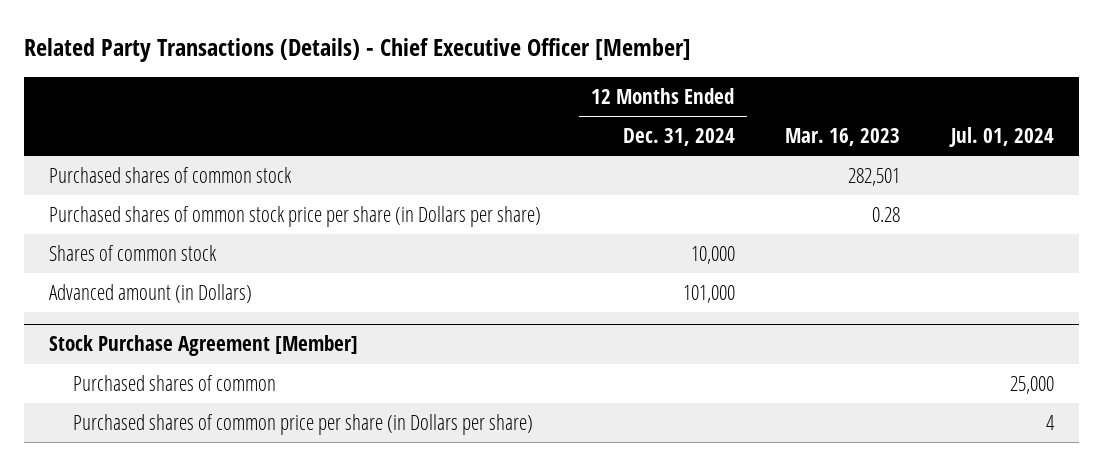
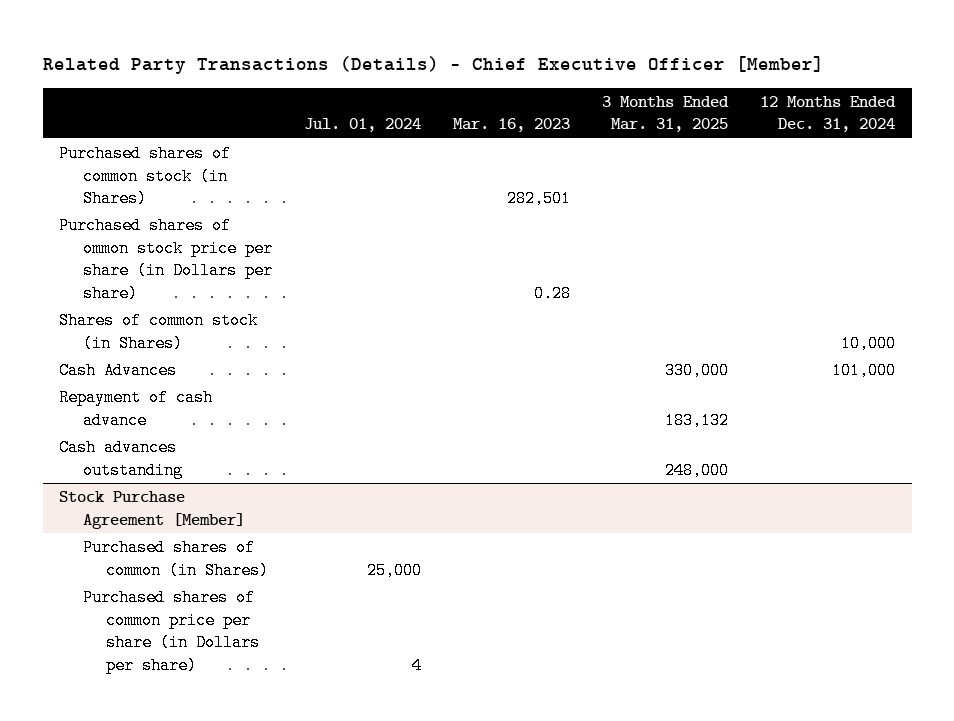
none -> [602,95,730,133] 3 Months Ended Mar. 31, 2025
[49,166,293,183] Purchased shares of common stock -> [59,145,232,208] Purchased shares of common stock (in Shares)
[49,244,218,261] Shares of common stock -> [59,312,259,352] Shares of common stock (in Shares)
[49,283,253,303] Advanced amount (in Dollars) -> [59,362,178,380] Cash Advances
none -> [59,389,214,429] Repayment of cash advance
none -> [59,439,183,479] Cash advances outstanding
[73,374,277,391] Purchased shares of common -> [82,539,270,579] Purchased shares of common (in Shares)

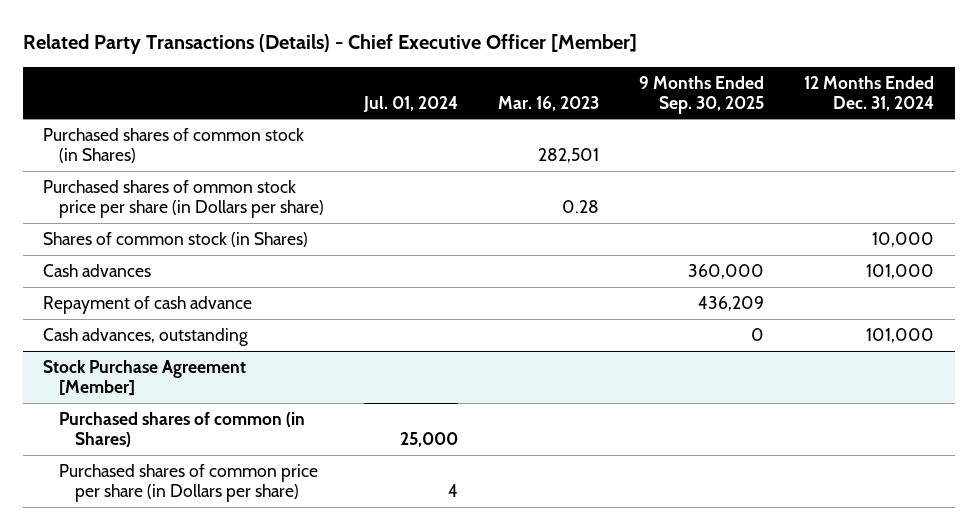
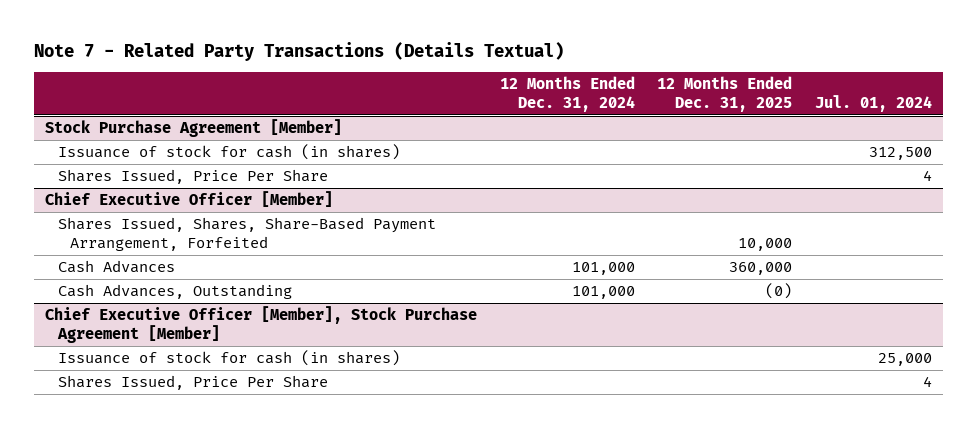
[22,34,637,55] Related Party Transactions (Details) - Chief Executive Officer [Member] -> [33,42,564,62] Note 7 - Related Party Transactions (Details Textual)
[498,95,600,111] Mar. 16, 2023 -> none
[639,75,765,114] 9 Months Ended Sep. 30, 2025 -> none
none -> [657,76,793,113] 12 Months Ended Dec. 31, 2025
[42,127,304,163] Purchased shares of common stock (in Shares) -> none
[42,179,324,218] Purchased shares of ommon stock price per share (in Dollars per share) -> none
[42,231,308,247] Shares of common stock (in Shares) -> none
[42,263,151,277] Cash advances -> none
[42,295,252,314] Repayment of cash advance -> none
[42,327,248,346] Cash advances, outstanding -> none
[58,411,305,447] Purchased shares of common (in Shares) -> [57,144,400,161] Issuance of stock for cash (in shares)
[400,431,459,447] 25,000 -> [868,147,932,161] 312,500
[58,463,318,502] Purchased shares of common price per share (in Dollars per share) -> [57,169,328,185] Shares Issued, Price Per Share
none -> [45,191,334,208] Chief Executive Officer [Member]
none -> [57,217,436,252] Shares Issued, Shares, Share-Based Payment Arrangement, Forfeited
none -> [57,260,175,274] Cash Advances
none -> [57,284,292,300] Cash Advances, Outstanding
none -> [45,306,478,344] Chief Executive Officer [Member], Stock Purchase Agreement [Member]
none -> [57,350,400,367] Issuance of stock for cash (in shares)
none -> [57,375,328,391] Shares Issued, Price Per Share

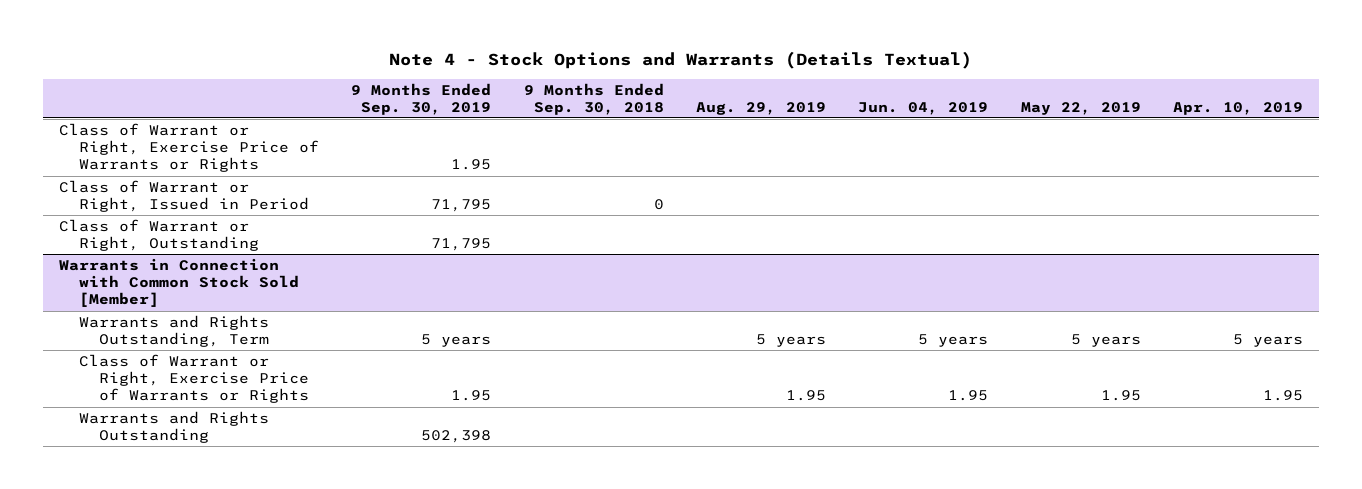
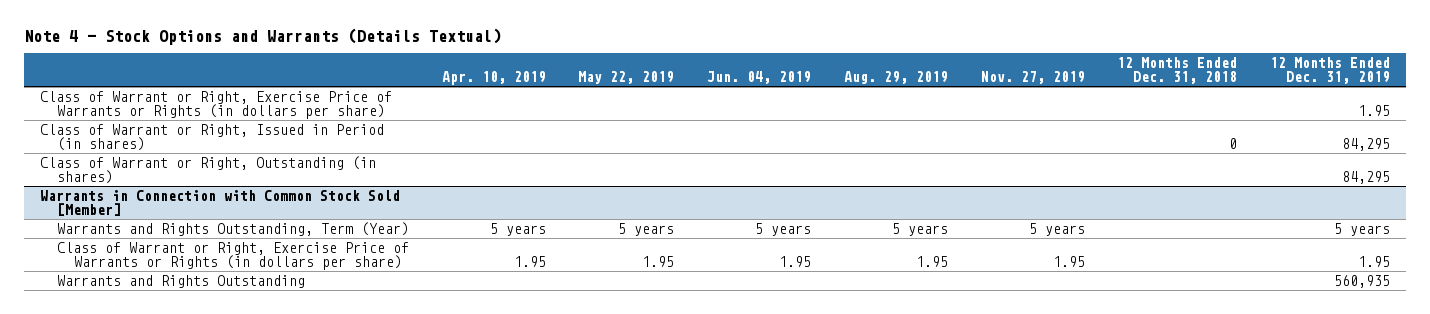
[351,82,492,115] 9 Months Ended Sep. 30, 2019 -> none
[523,82,664,115] 9 Months Ended Sep. 30, 2018 -> none
none -> [980,71,1085,85] Nov. 27, 2019
none -> [1117,56,1238,85] 12 Months Ended Dec. 31, 2018
none -> [1270,56,1391,85] 12 Months Ended Dec. 31, 2019
[59,122,320,173] Class of Warrant or Right, Exercise Price of Warrants or Rights -> [40,90,393,119] Class of Warrant or Right, Exercise Price of Warrants or Rights (in dollars per share)
[59,179,310,213] Class of Warrant or Right, Issued in Period -> [40,123,385,151] Class of Warrant or Right, Issued in Period (in shares)
[59,218,260,252] Class of Warrant or Right, Outstanding -> [40,155,377,184] Class of Warrant or Right, Outstanding (in shares)
[79,314,270,348] Warrants and Rights Outstanding, Term -> [56,221,409,236] Warrants and Rights Outstanding, Term (Year)
[79,353,309,404] Class of Warrant or Right, Exercise Price of Warrants or Rights -> [56,241,409,270] Class of Warrant or Right, Exercise Price of Warrants or Rights (in dollars per share)

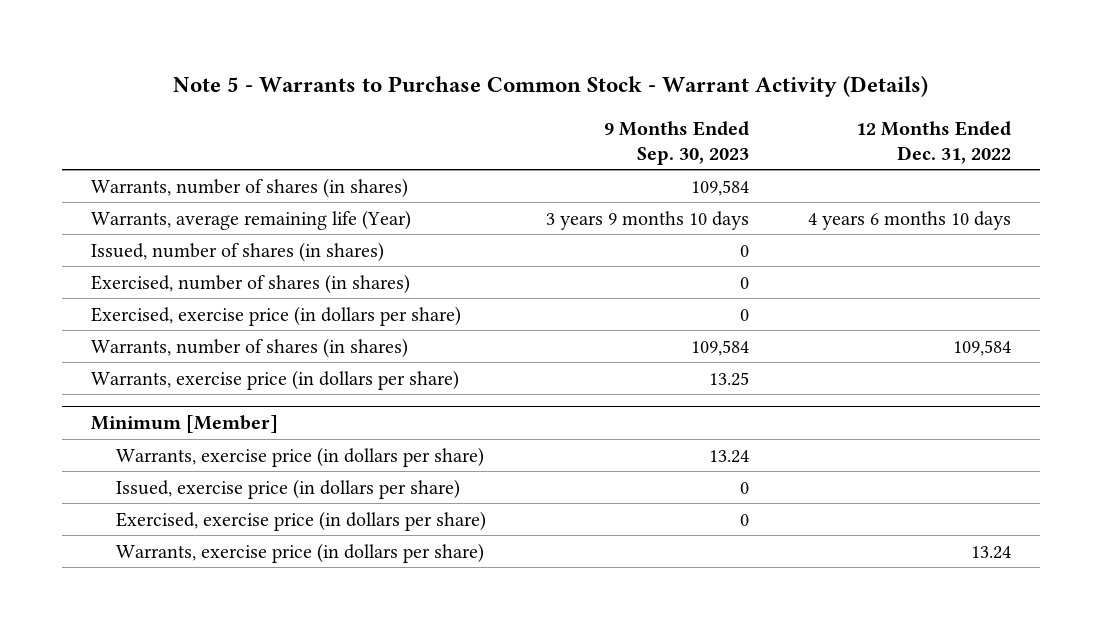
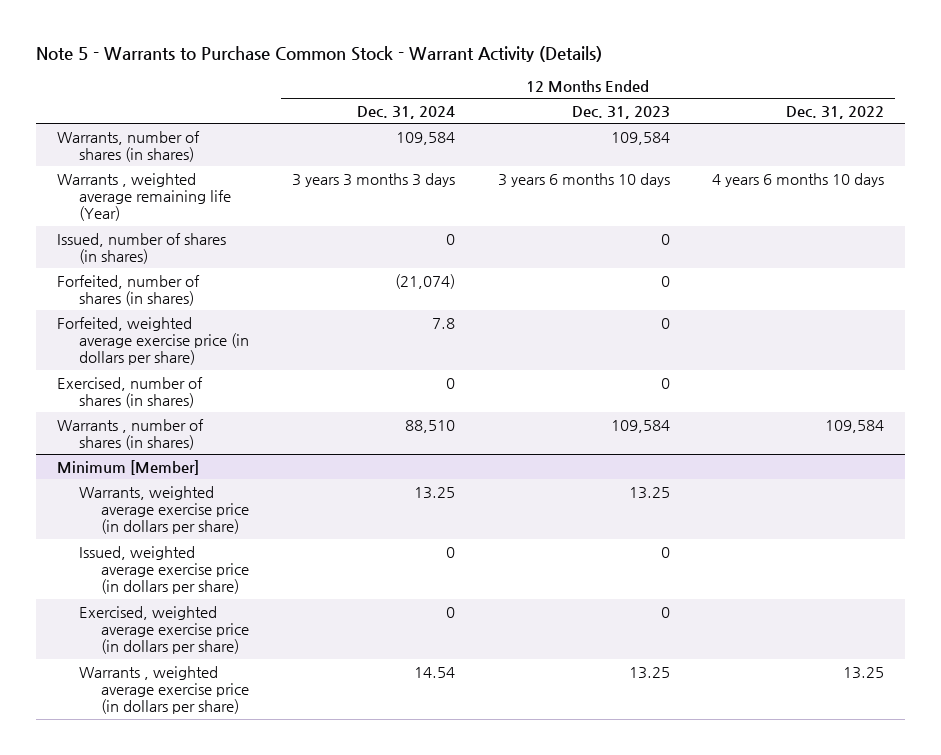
[603,120,749,165] 9 Months Ended Sep. 30, 2023 -> none
none -> [357,106,456,120] Dec. 31, 2024
none -> [571,106,670,120] Dec. 31, 2023
[91,209,412,230] Warrants, average remaining life (Year) -> [57,172,232,222] Warrants , weighted average remaining life (Year)
none -> [57,274,201,306] Forfeited, number of shares (in shares)
none -> [57,316,250,366] Forfeited, weighted average exercise price (in dollars per share)
[91,305,462,326] Exercised, exercise price (in dollars per share) -> none
[91,369,460,390] Warrants, exercise price (in dollars per share) -> none
[91,337,409,358] Warrants, number of shares (in shares) -> [57,418,205,450] Warrants , number of shares (in shares)
[116,446,485,467] Warrants, exercise price (in dollars per share) -> [79,485,250,535] Warrants, weighted average exercise price (in dollars per share)
[116,478,461,499] Issued, exercise price (in dollars per share) -> [79,545,250,595] Issued, weighted average exercise price (in dollars per share)
[116,510,487,531] Exercised, exercise price (in dollars per share) -> [79,605,250,655] Exercised, weighted average exercise price (in dollars per share)
[116,542,485,563] Warrants, exercise price (in dollars per share) -> [79,665,250,715] Warrants , weighted average exercise price (in dollars per share)
[970,545,1011,559] 13.24 -> [843,666,885,679] 13.25

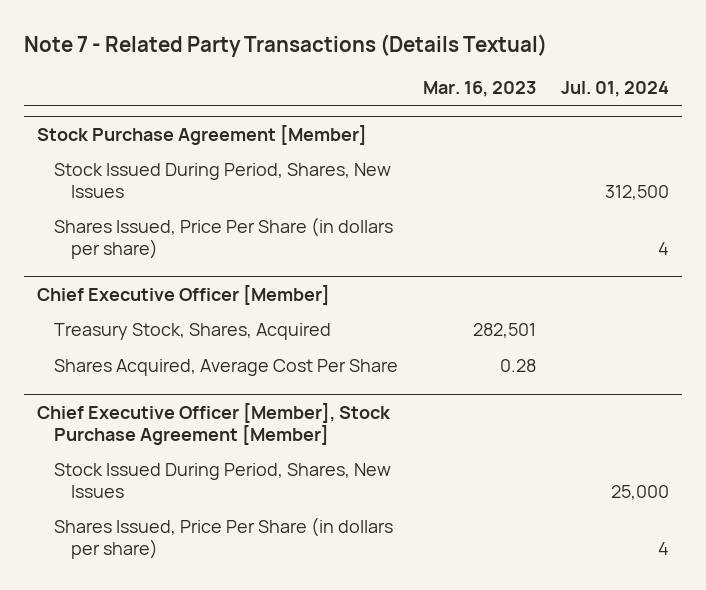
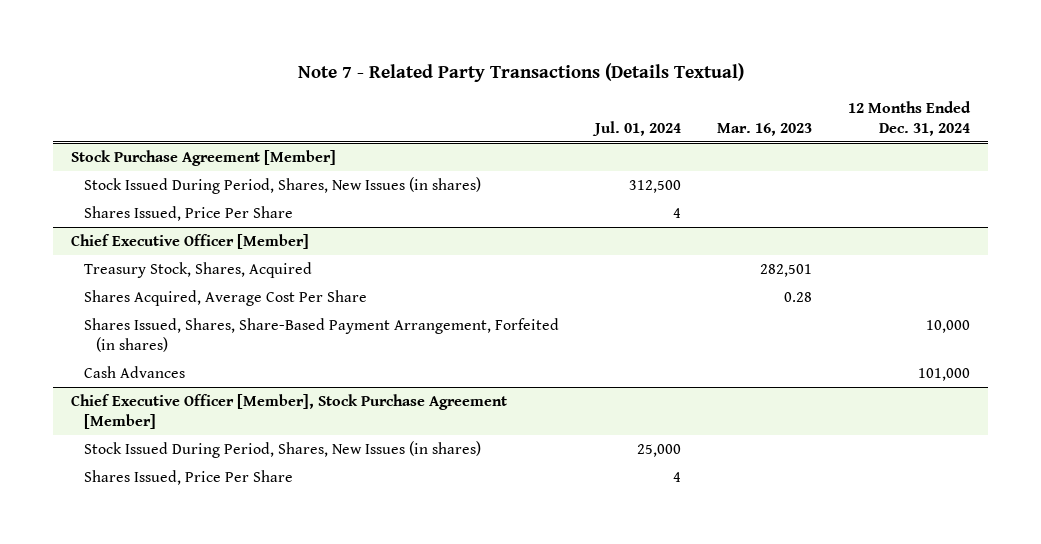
none -> [848,100,972,136] 12 Months Ended Dec. 31, 2024
[53,163,391,199] Stock Issued During Period, Shares, New Issues -> [83,177,481,195] Stock Issued During Period, Shares, New Issues (in shares)
[53,217,393,260] Shares Issued, Price Per Share (in dollars per share) -> [83,206,293,222] Shares Issued, Price Per Share
none -> [83,318,559,352] Shares Issued, Shares, Share-Based Payment Arrangement, Forfeited (in shares)
none -> [83,366,185,379] Cash Advances
[53,463,391,499] Stock Issued During Period, Shares, New Issues -> [83,441,481,459] Stock Issued During Period, Shares, New Issues (in shares)
[53,517,393,560] Shares Issued, Price Per Share (in dollars per share) -> [83,470,293,486] Shares Issued, Price Per Share

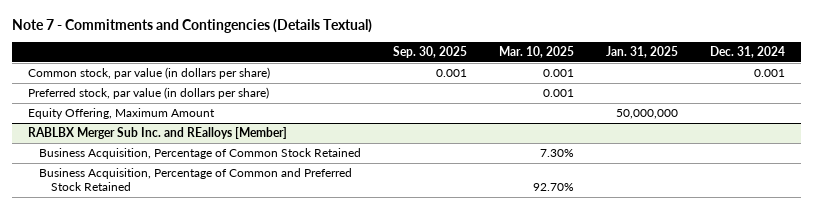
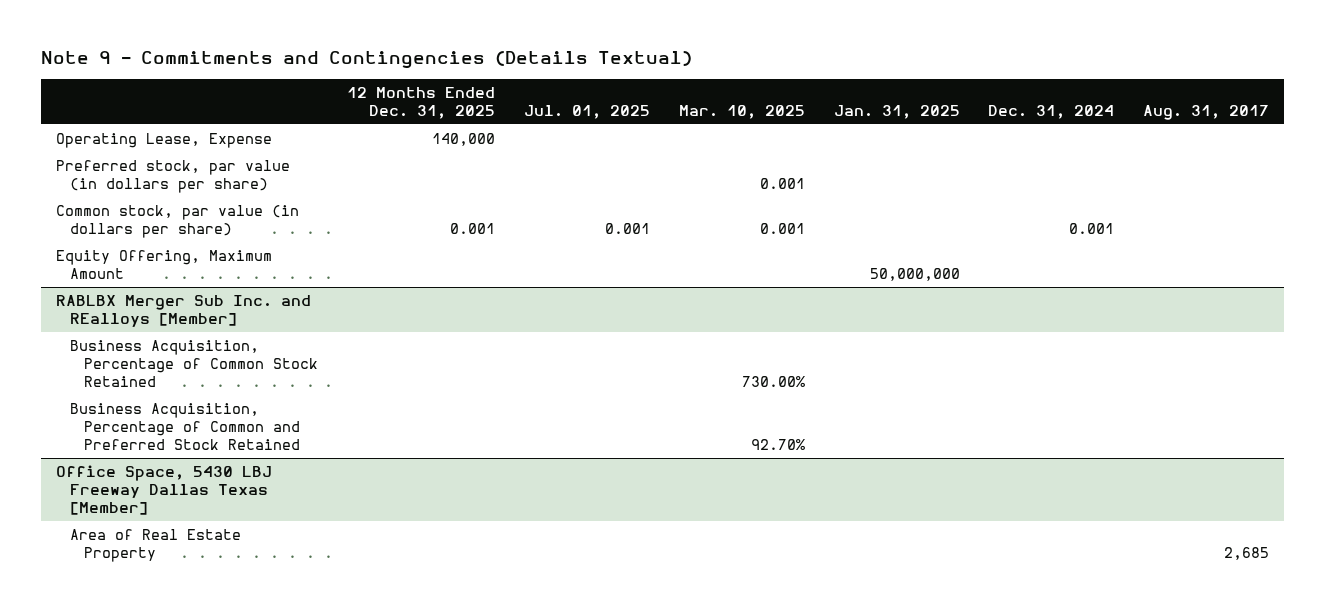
[11,18,372,33] Note 7 - Commitments and Contingencies (Details Textual) -> [41,51,693,70] Note 9 - Commitments and Contingencies (Details Textual)
[393,45,468,58] Sep. 30, 2025 -> none
none -> [347,86,496,119] 12 Months Ended Dec. 31, 2025
none -> [523,104,650,119] Jul. 01, 2025
none -> [1143,104,1270,120] Aug. 31, 2017
none -> [55,133,272,149] Operating Lease, Expense
[27,67,270,80] Common stock, par value (in dollars per share) -> [55,205,299,239] Common stock, par value (in dollars per share)
[540,149,575,158] 7.30% -> [741,375,805,387] 730.00%
none -> [55,465,272,515] Office Space, 5430 LBJ Freeway Dallas Texas [Member]
none -> [70,529,242,563] Area of Real Estate Property

